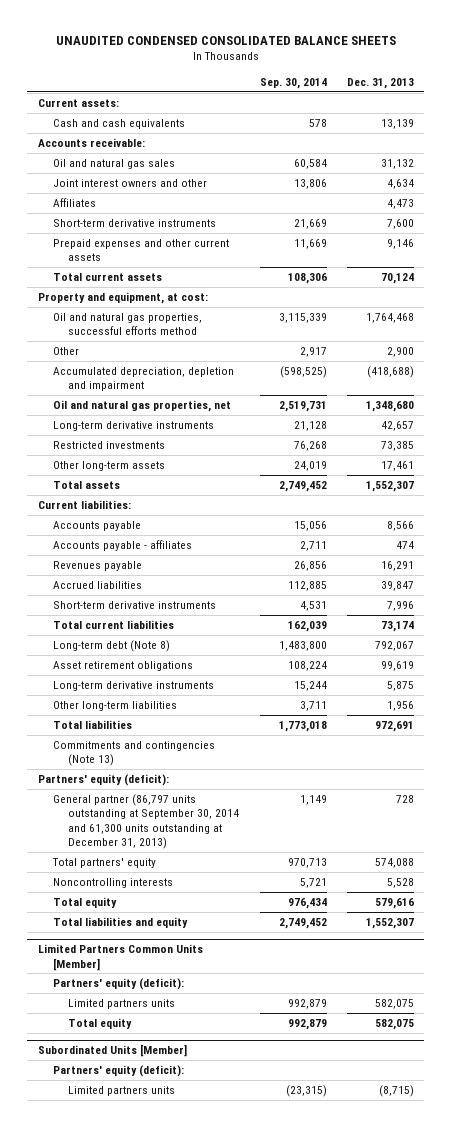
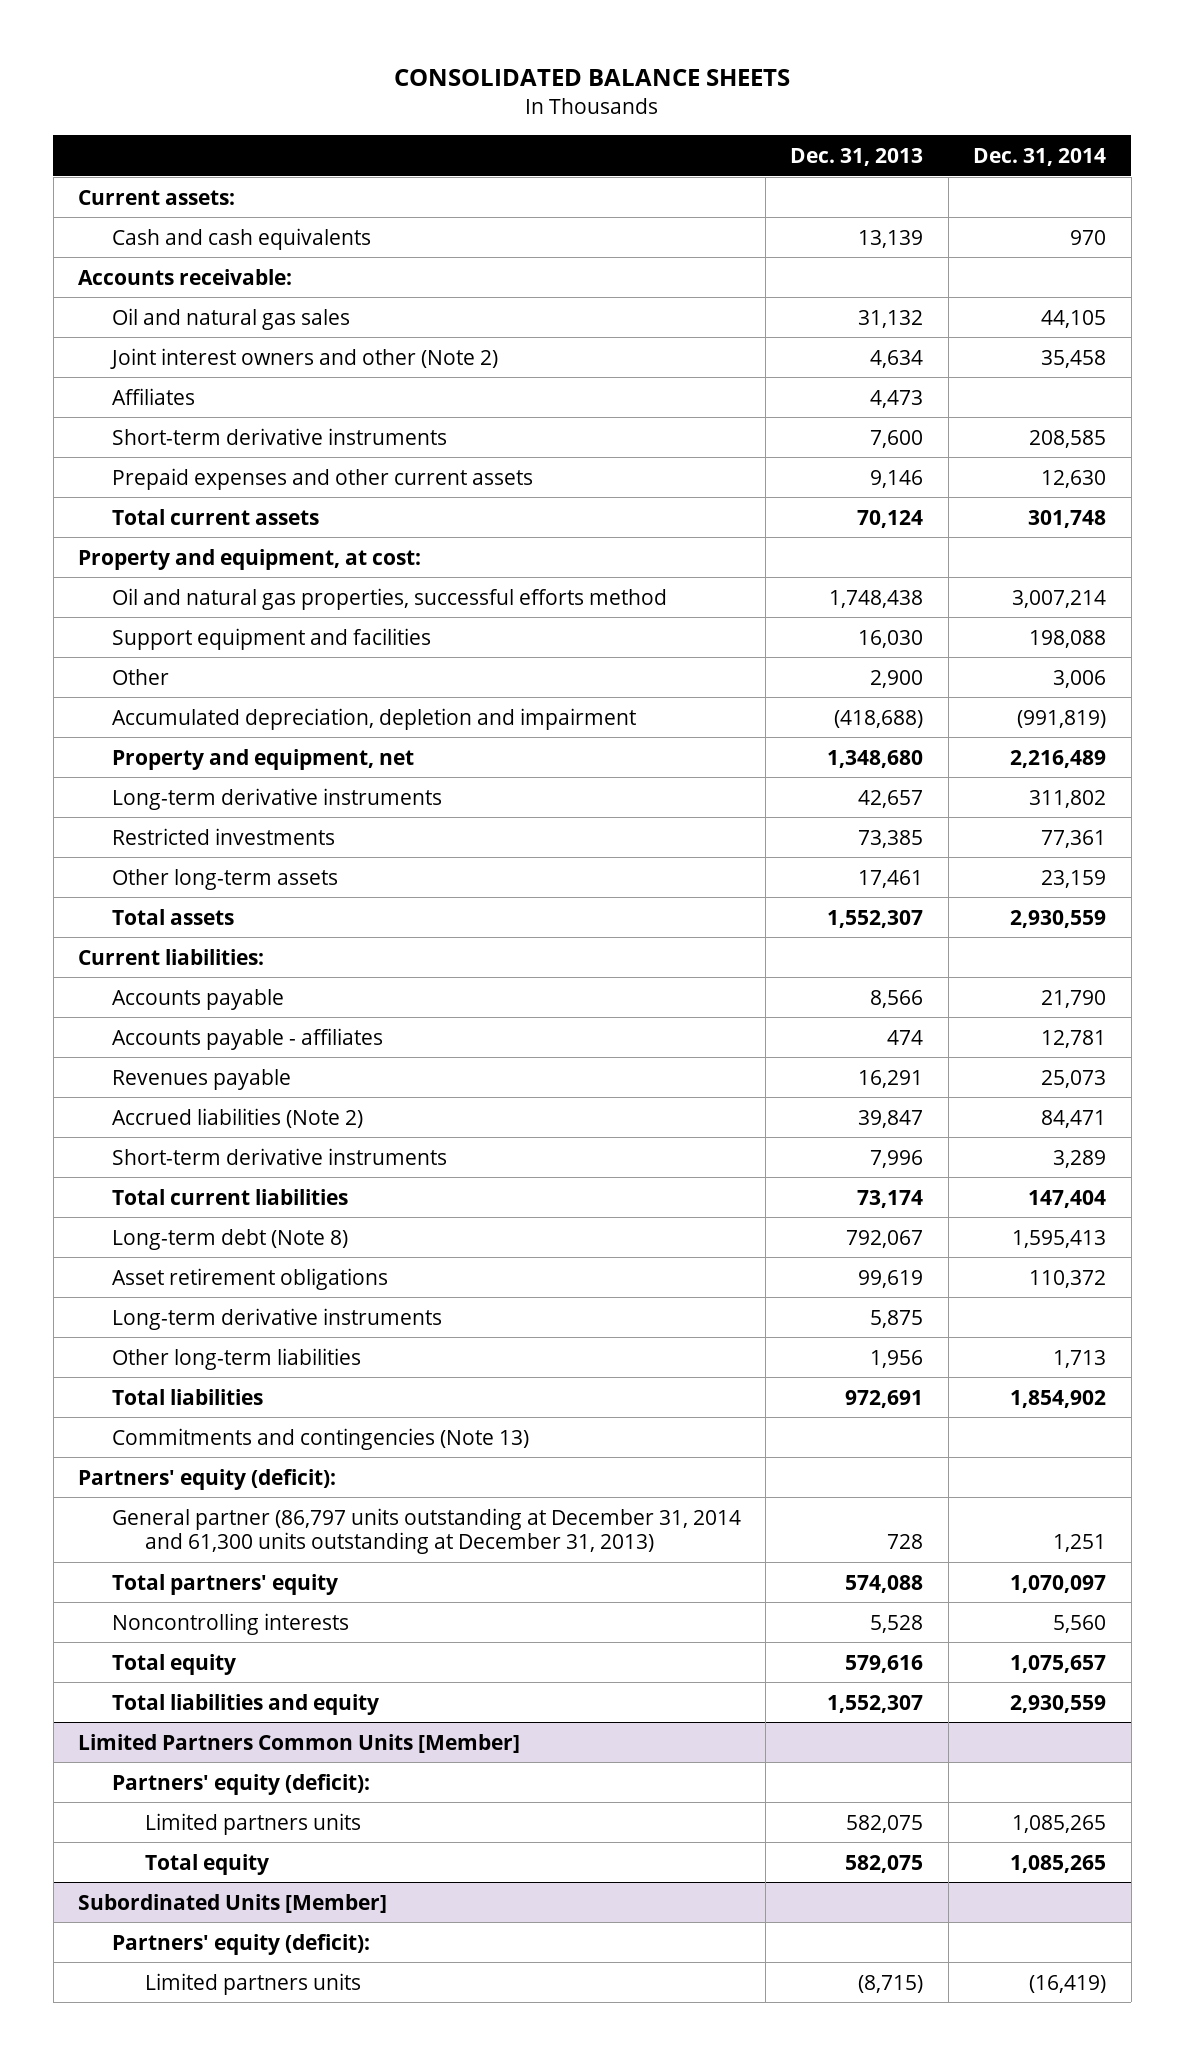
[55,35,396,45] UNAUDITED CONDENSED CONSOLIDATED BALANCE SHEETS -> [394,68,791,86] CONSOLIDATED BALANCE SHEETS
[259,77,327,89] Sep. 30, 2014 -> none
none -> [973,148,1107,167] Dec. 31, 2014
[52,178,207,187] Joint interest owners and other -> [109,347,498,369] Joint interest owners and other (Note 2)
[366,312,415,323] 1,764,468 -> [829,589,924,608] 1,748,438
none -> [111,627,431,650] Support equipment and facilities
[52,399,231,412] Oil and natural gas properties, net -> [111,748,414,770] Property and equipment, net
[52,580,142,589] Accrued liabilities -> [111,1107,363,1128] Accrued liabilities (Note 2)
[52,793,240,850] General partner (86,797 units outstanding at September 30, 2014 and 61,300 units outstanding at December 31, 2013) -> [111,1507,741,1555] General partner (86,797 units outstanding at December 31, 2014 and 61,300 units outstanding at December 31, 2013)

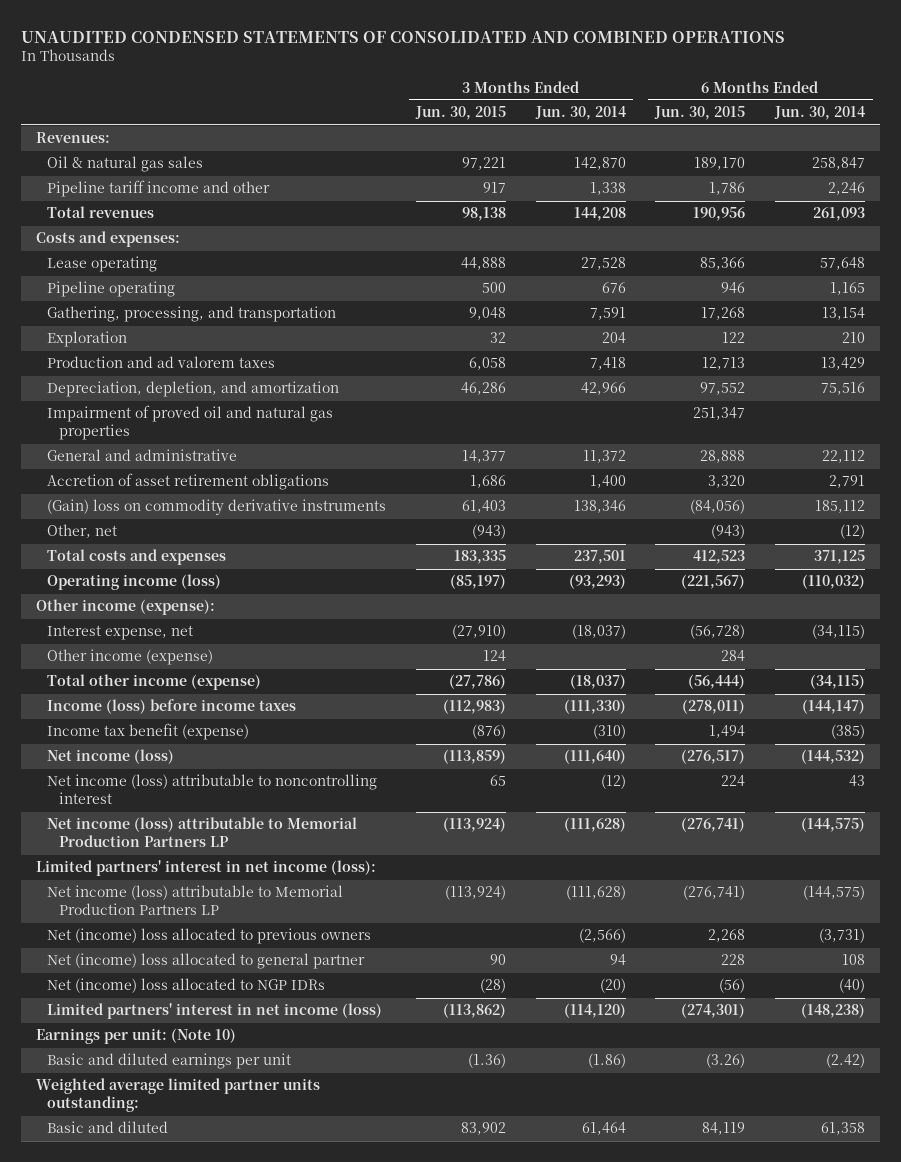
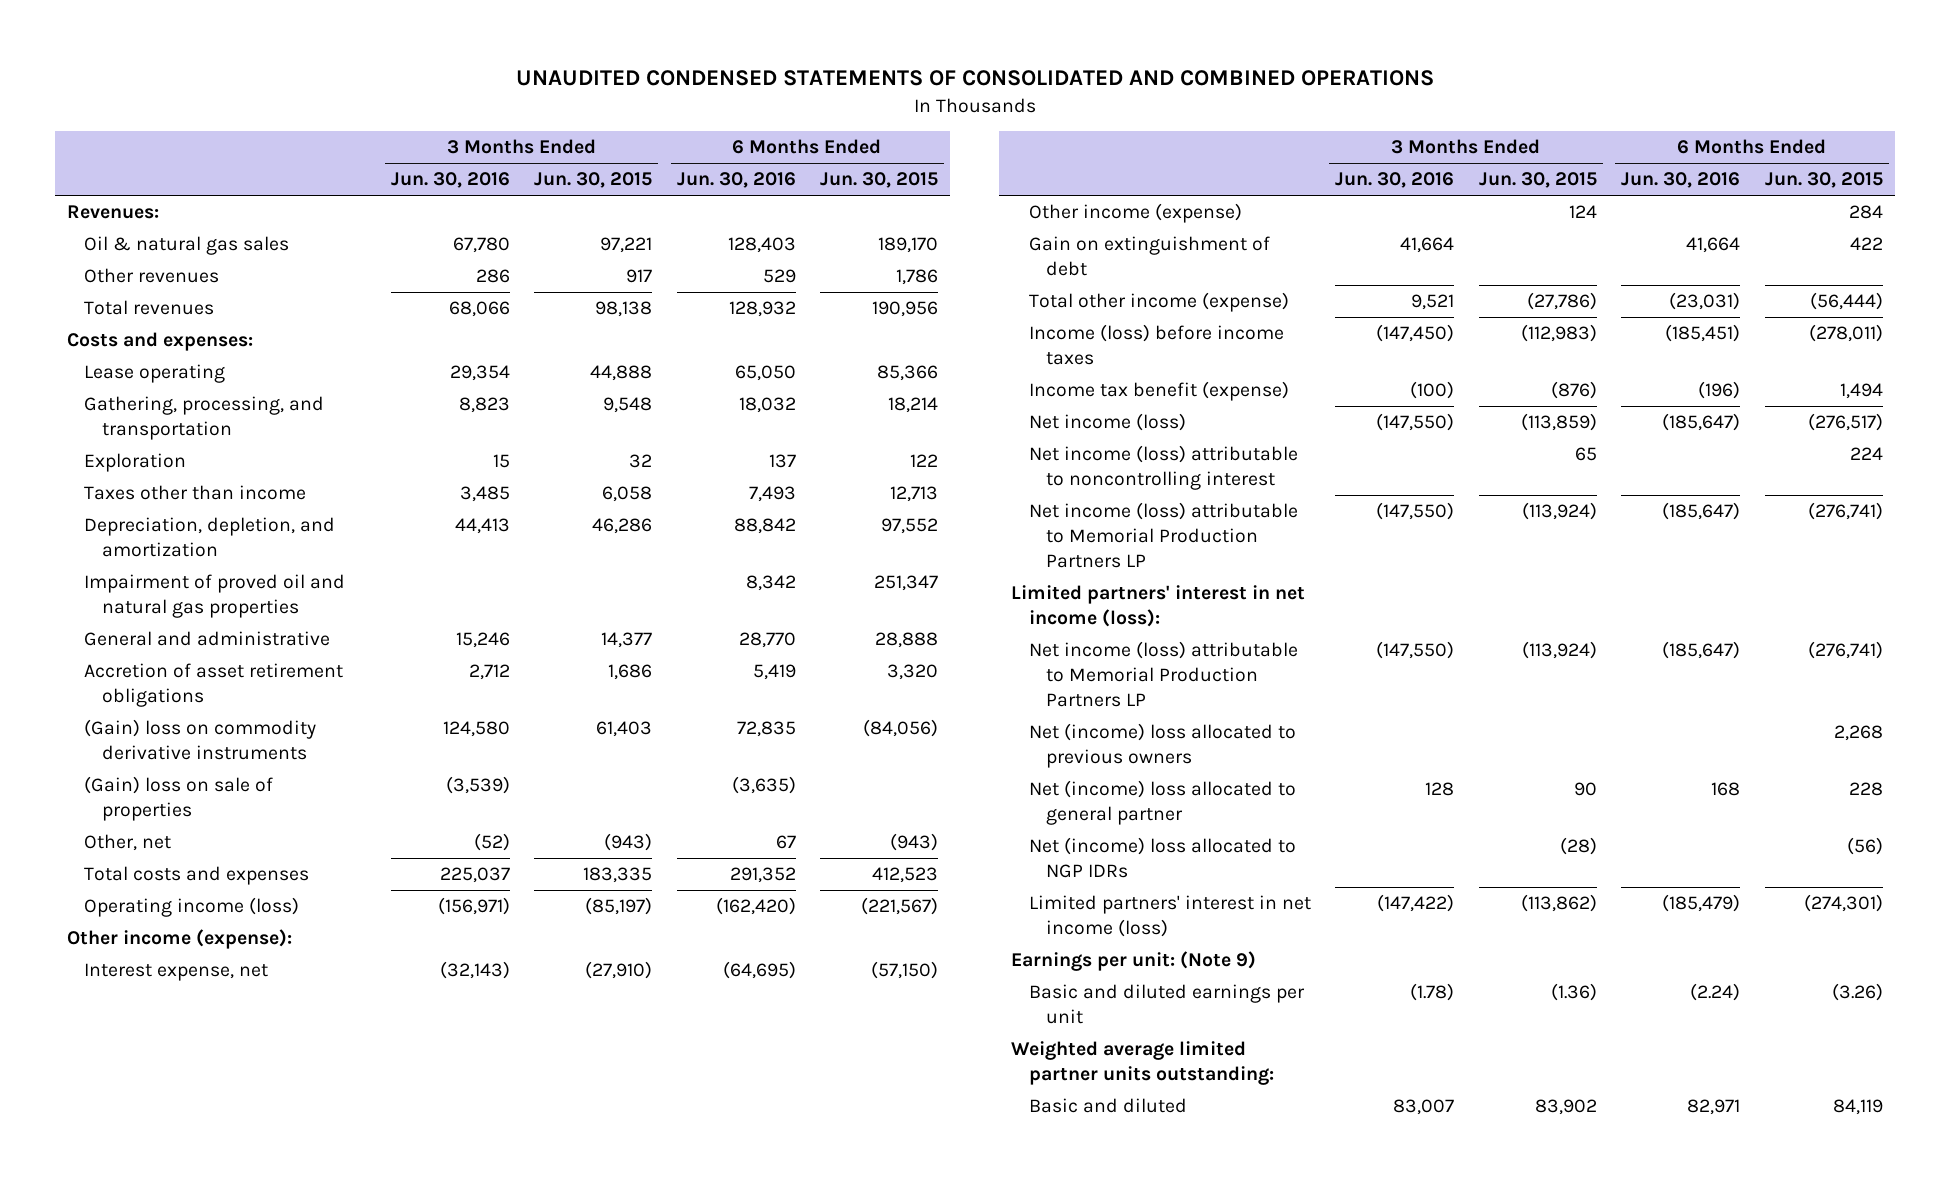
[534,106,626,121] Jun. 30, 2014 -> none
[774,106,866,121] Jun. 30, 2014 -> none
none -> [390,172,510,189] Jun. 30, 2016
none -> [676,172,796,189] Jun. 30, 2016
[47,180,271,198] Pipeline tariff income and other -> [84,268,220,284] Other revenues
[47,281,176,298] Pipeline operating -> none
[469,307,507,321] 9,048 -> [603,397,653,414] 9,548
[701,307,746,321] 17,268 -> [888,397,939,414] 18,214
[47,356,276,369] Production and ad valorem taxes -> [84,485,307,501] Taxes other than income
none -> [84,776,274,822] (Gain) loss on sale of properties
[690,624,746,640] (56,728) -> [871,961,939,980] (57,150)
none -> [1028,236,1270,277] Gain on extinguishment of debt
[35,1028,236,1045] Earnings per unit: (Note 10) -> [1011,951,1257,972] Earnings per unit: (Note 9)

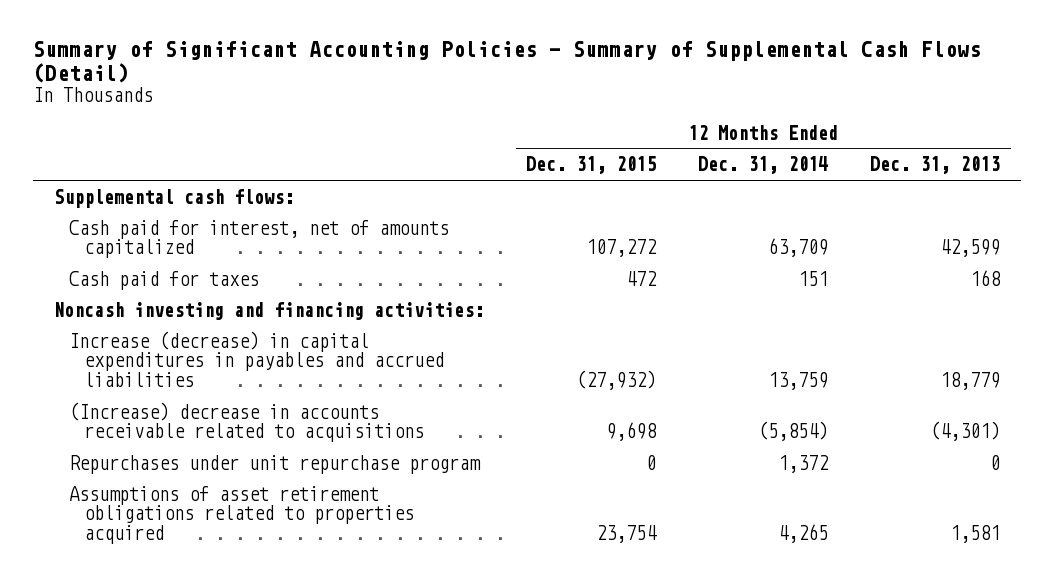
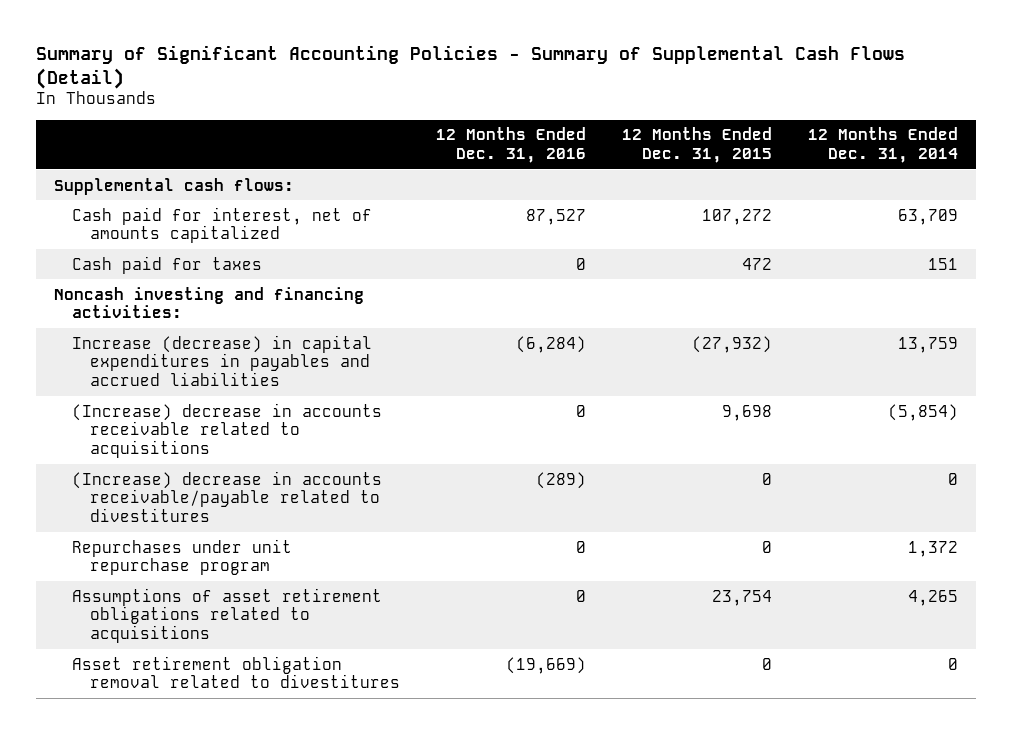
[870,156,1001,175] Dec. 31, 2013 -> none
none -> [436,127,587,164] 12 Months Ended Dec. 31, 2016
none -> [72,470,383,523] (Increase) decrease in accounts receivable/payable related to divestitures
[68,485,414,545] Assumptions of asset retirement obligations related to properties acquired -> [72,587,383,644] Assumptions of asset retirement obligations related to acquisitions
none -> [72,655,401,689] Asset retirement obligation removal related to divestitures

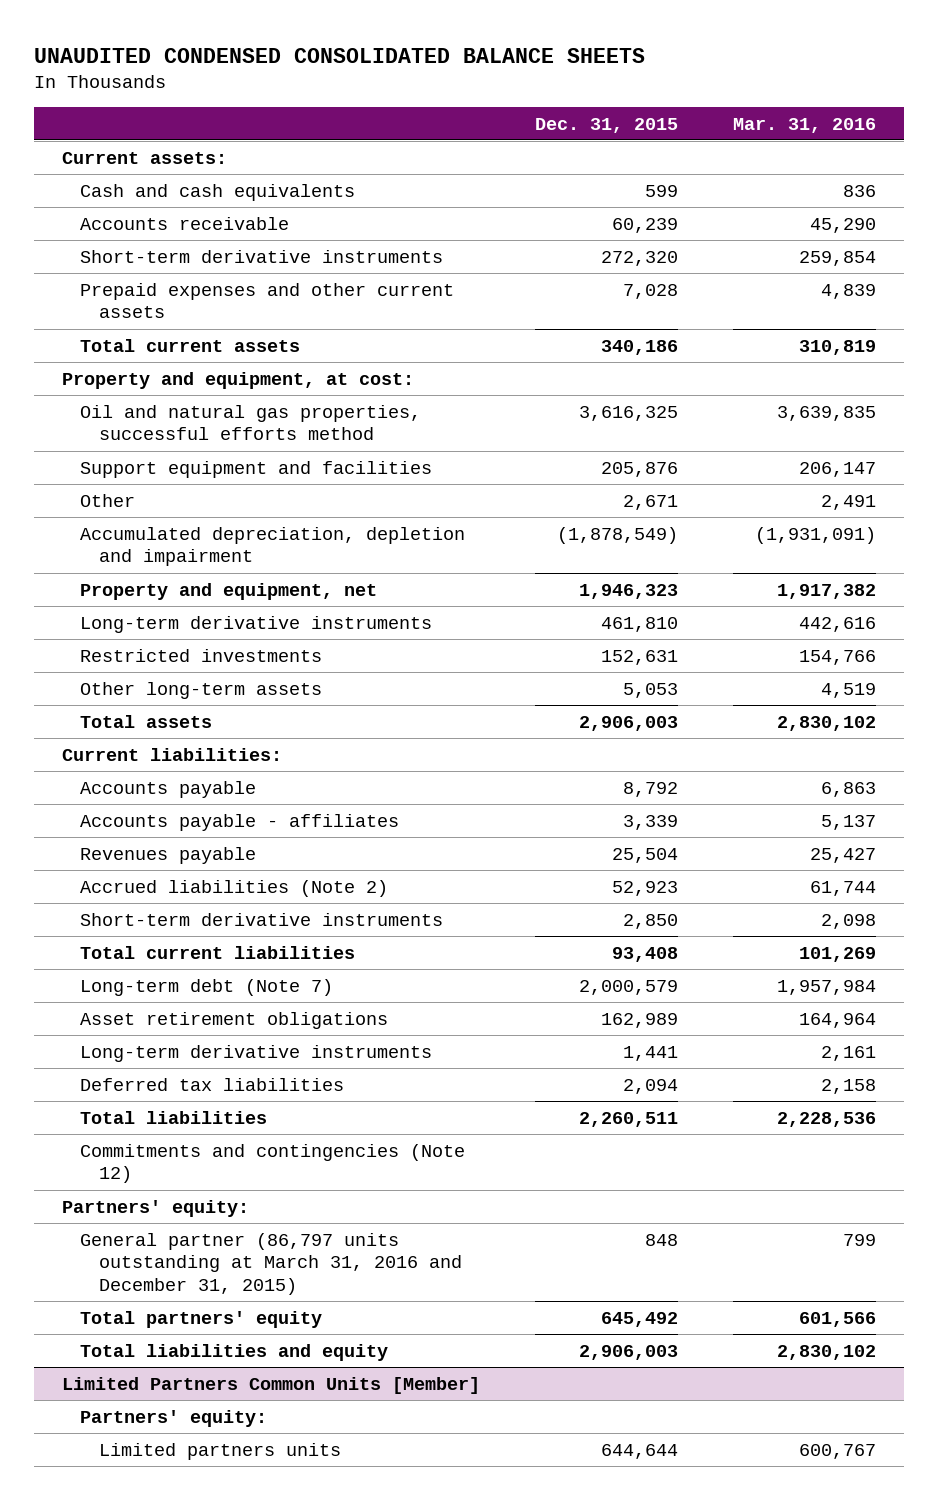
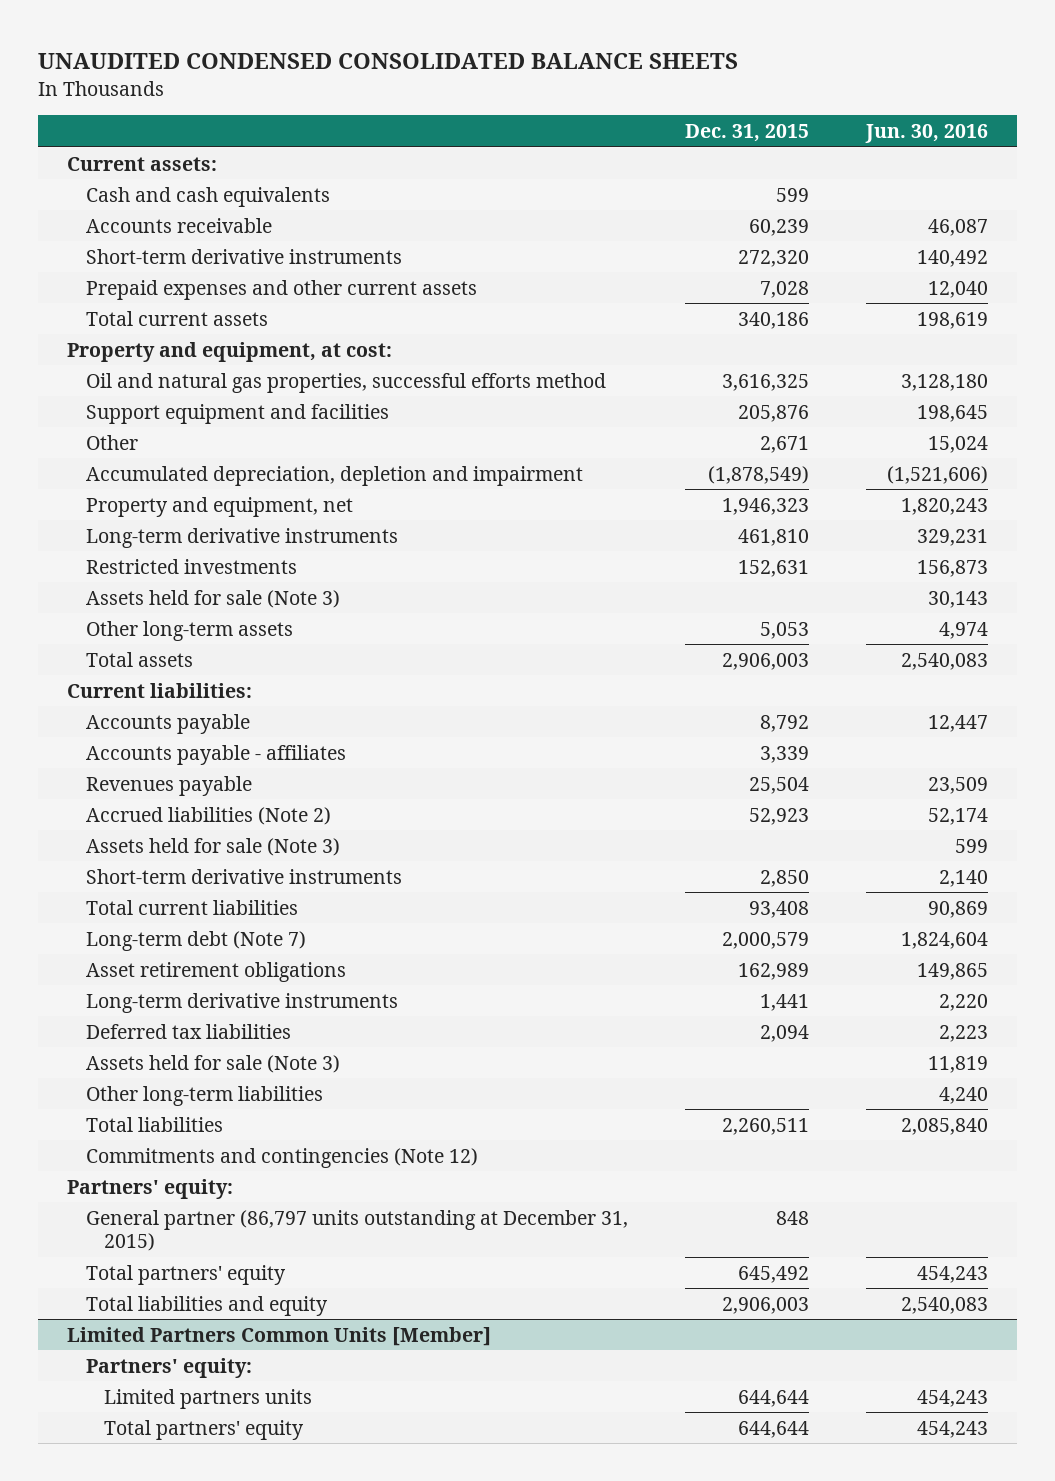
[733,117,877,133] Mar. 31, 2016 -> none
none -> [865,123,989,143] Jun. 30, 2016
none -> [85,589,340,608] Assets held for sale (Note 3)
none -> [85,837,340,856] Assets held for sale (Note 3)
none -> [85,1054,340,1073] Assets held for sale (Note 3)
none -> [85,1085,323,1106] Other long-term liabilities
[80,1232,462,1295] General partner (86,797 units outstanding at March 31, 2016 and December 31, 2015) -> [85,1209,628,1252] General partner (86,797 units outstanding at December 31, 2015)
none -> [104,1419,305,1440] Total partners' equity

